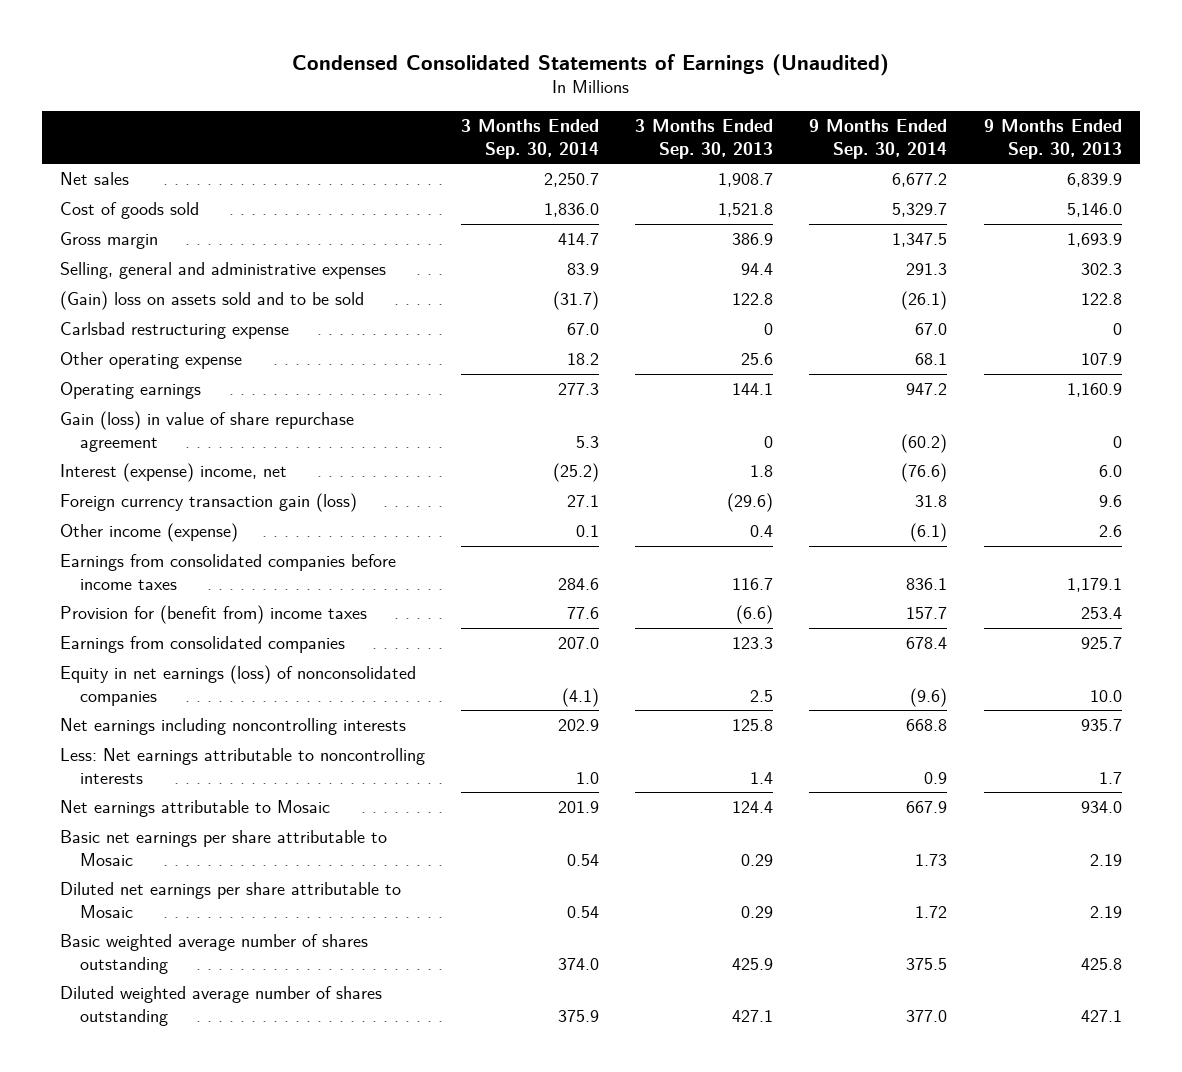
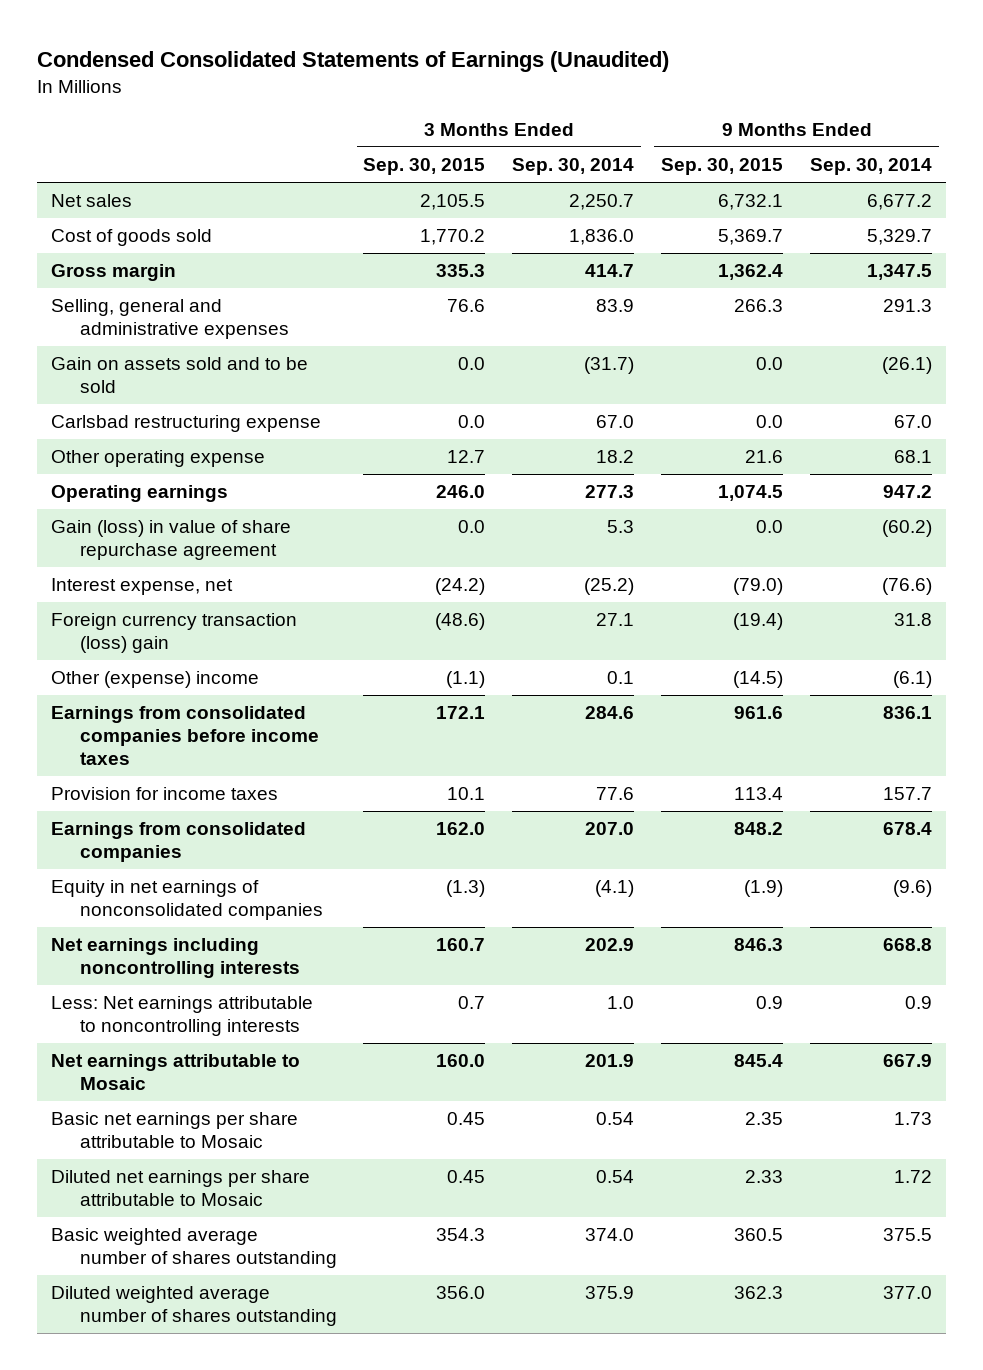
[635,119,774,159] 3 Months Ended Sep. 30, 2013 -> none
[983,119,1122,159] 9 Months Ended Sep. 30, 2013 -> none
none -> [363,158,486,176] Sep. 30, 2015
none -> [661,158,784,176] Sep. 30, 2015
[60,291,365,311] (Gain) loss on assets sold and to be sold -> [50,357,308,394] Gain on assets sold and to be sold
[60,463,288,483] Interest (expense) income, net -> [50,578,233,596] Interest expense, net
[60,493,358,513] Foreign currency transaction gain (loss) -> [50,613,297,654] Foreign currency transaction (loss) gain
[60,523,239,543] Other income (expense) -> [50,671,259,689] Other (expense) income
[60,605,368,625] Provision for (benefit from) income taxes -> [50,787,278,801] Provision for income taxes
[60,665,417,706] Equity in net earnings (loss) of nonconsolidated companies -> [50,880,323,921] Equity in net earnings of nonconsolidated companies

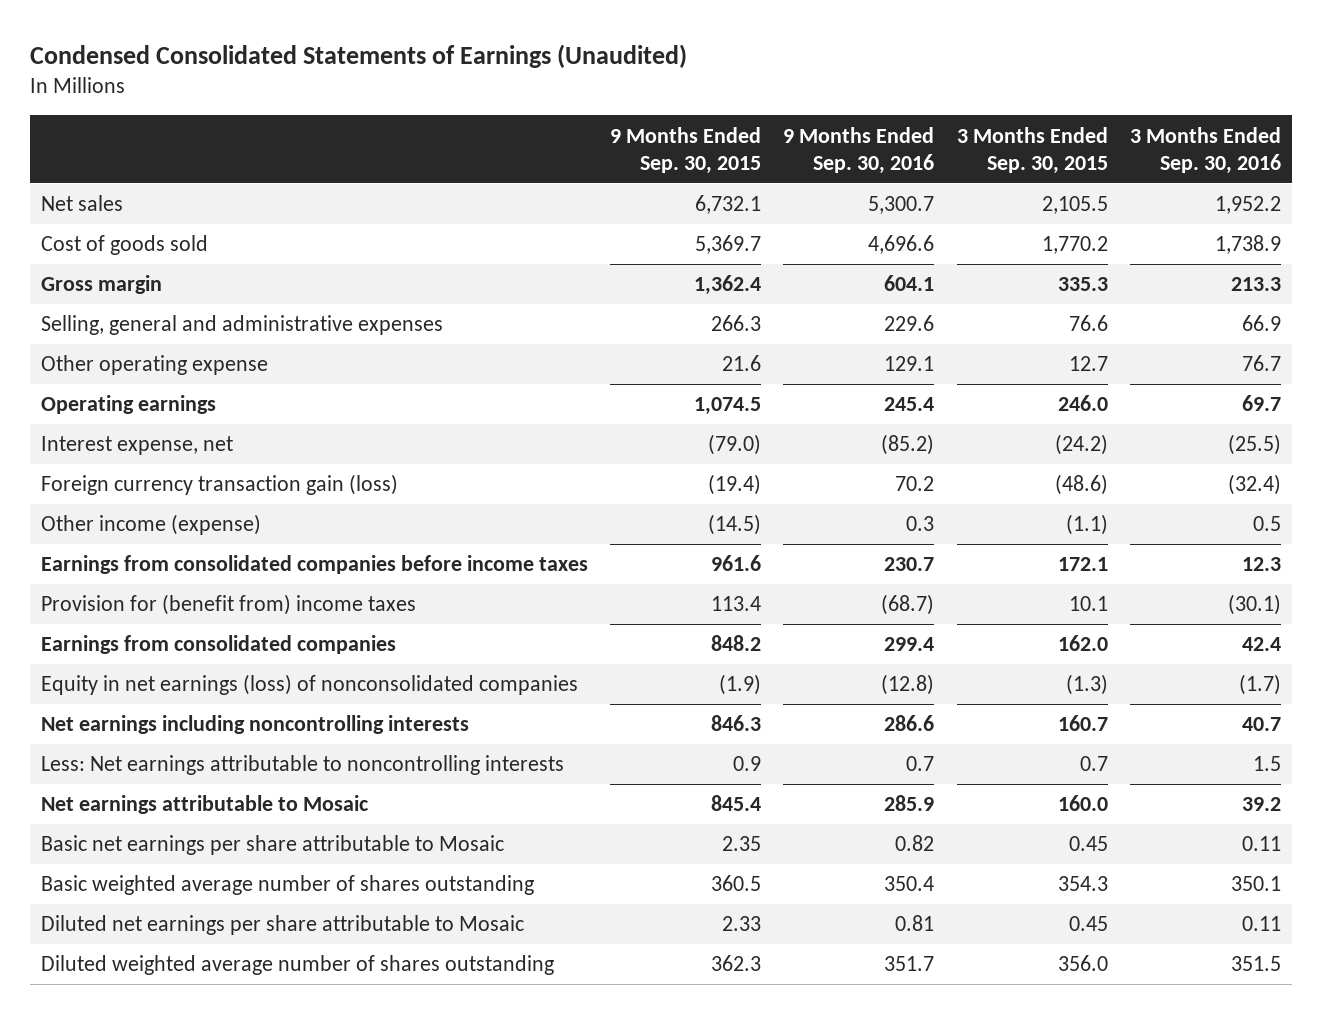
[512,158,635,176] Sep. 30, 2014 -> none
[810,158,933,176] Sep. 30, 2014 -> none
none -> [783,126,935,174] 9 Months Ended Sep. 30, 2016
none -> [1129,126,1281,174] 3 Months Ended Sep. 30, 2016
[50,357,308,394] Gain on assets sold and to be sold -> none
[50,415,321,433] Carlsbad restructuring expense -> none
[50,520,291,561] Gain (loss) in value of share repurchase agreement -> none
[50,613,297,654] Foreign currency transaction (loss) gain -> [40,474,398,496] Foreign currency transaction gain (loss)
[50,671,259,689] Other (expense) income -> [40,514,261,536] Other income (expense)
[50,787,278,801] Provision for income taxes -> [40,594,416,616] Provision for (benefit from) income taxes
[50,880,323,921] Equity in net earnings of nonconsolidated companies -> [40,674,578,696] Equity in net earnings (loss) of nonconsolidated companies
[50,1170,310,1207] Diluted net earnings per share attributable to Mosaic -> [40,915,524,936] Diluted net earnings per share attributable to Mosaic

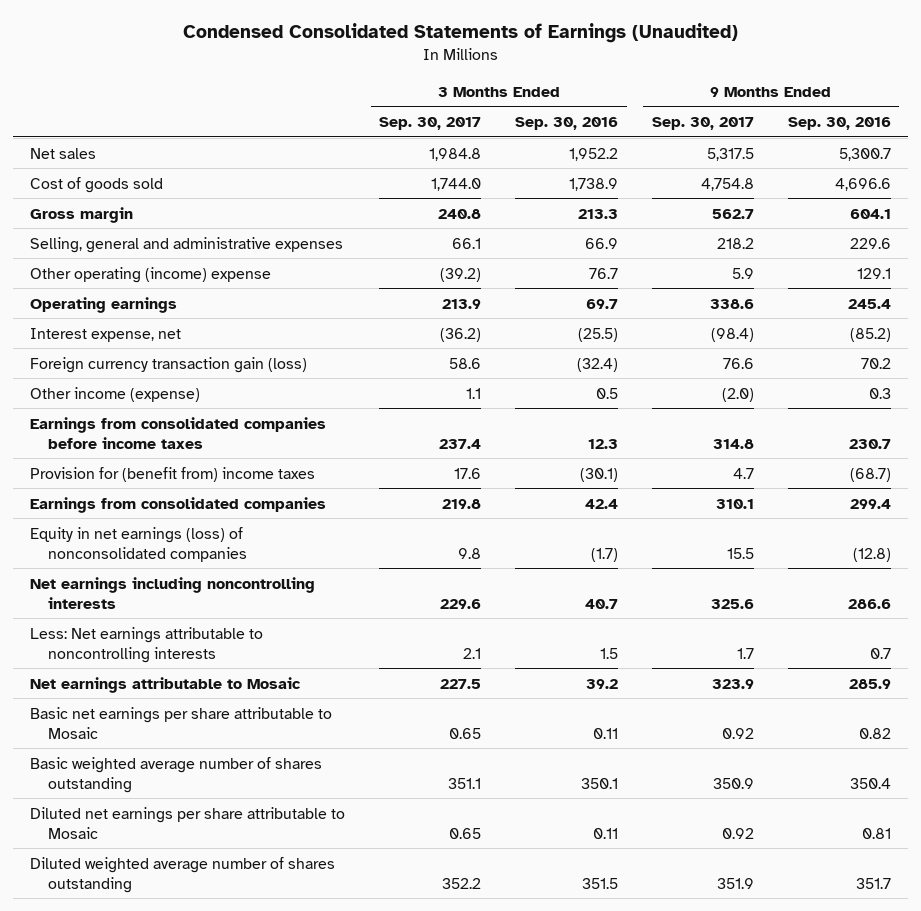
[610,126,762,174] 9 Months Ended Sep. 30, 2015 -> none
[956,126,1108,174] 3 Months Ended Sep. 30, 2015 -> none
none -> [379,117,482,131] Sep. 30, 2017
none -> [651,117,754,131] Sep. 30, 2017
[40,355,268,376] Other operating expense -> [30,266,272,283] Other operating (income) expense

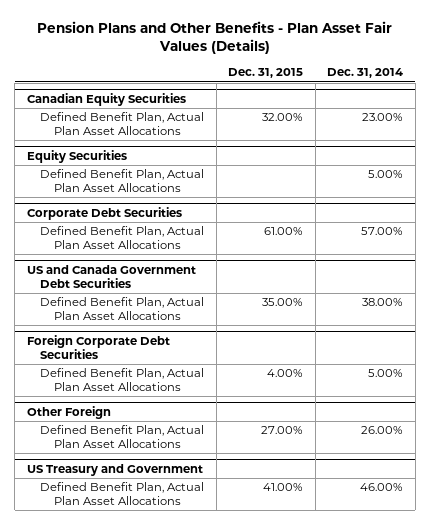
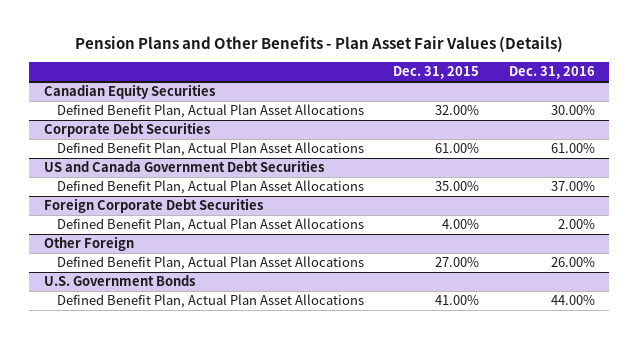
[327,68,404,79] Dec. 31, 2014 -> none
none -> [508,66,595,80] Dec. 31, 2016
[26,150,127,164] Equity Securities -> none
[40,169,205,193] Defined Benefit Plan, Actual Plan Asset Allocations -> none
[26,464,203,477] US Treasury and Government -> [43,275,195,287] U.S. Government Bonds

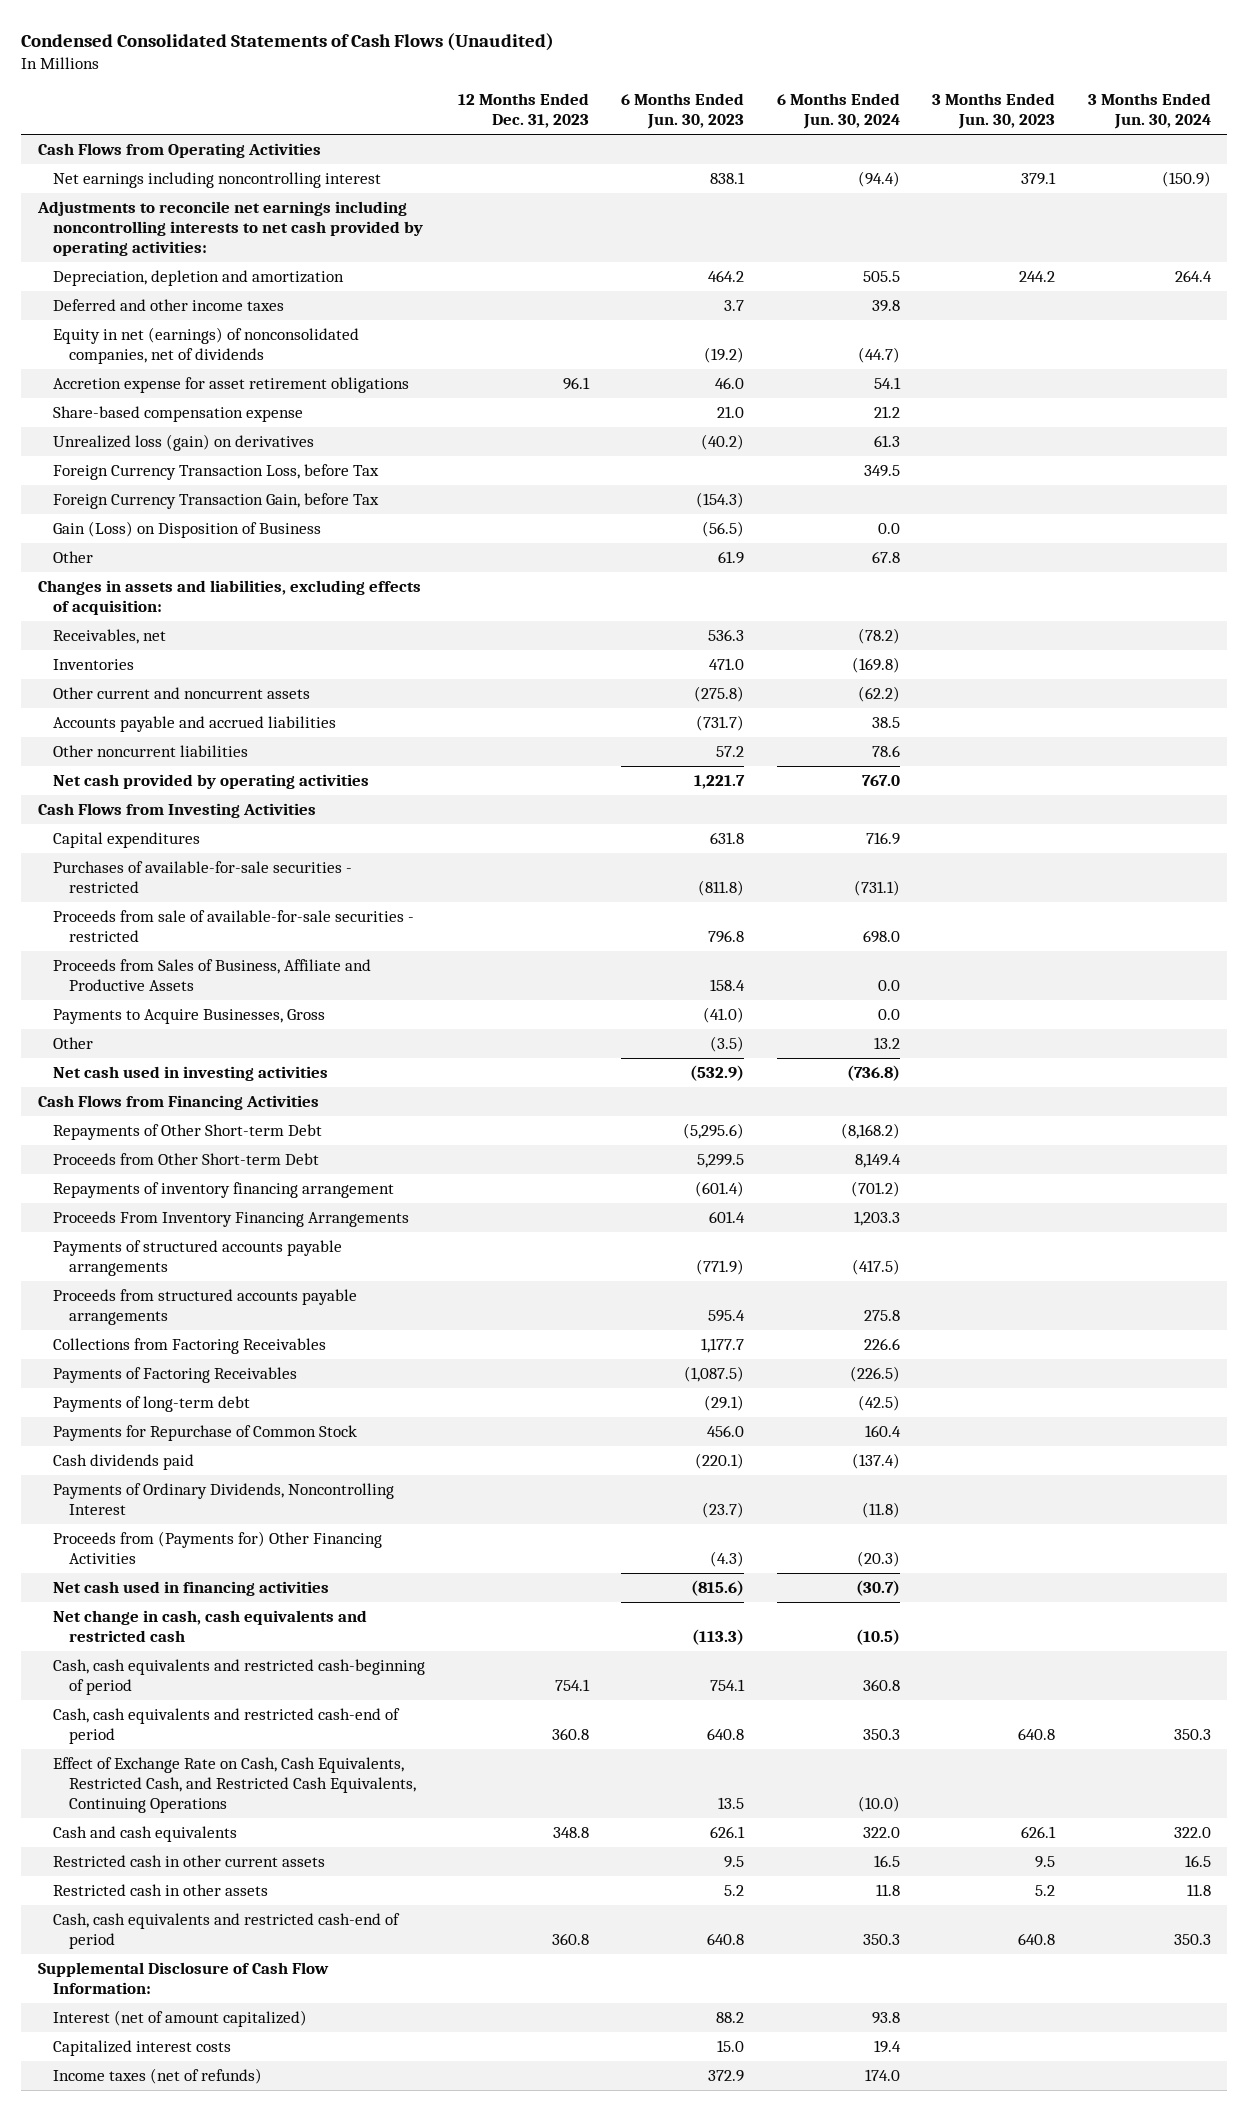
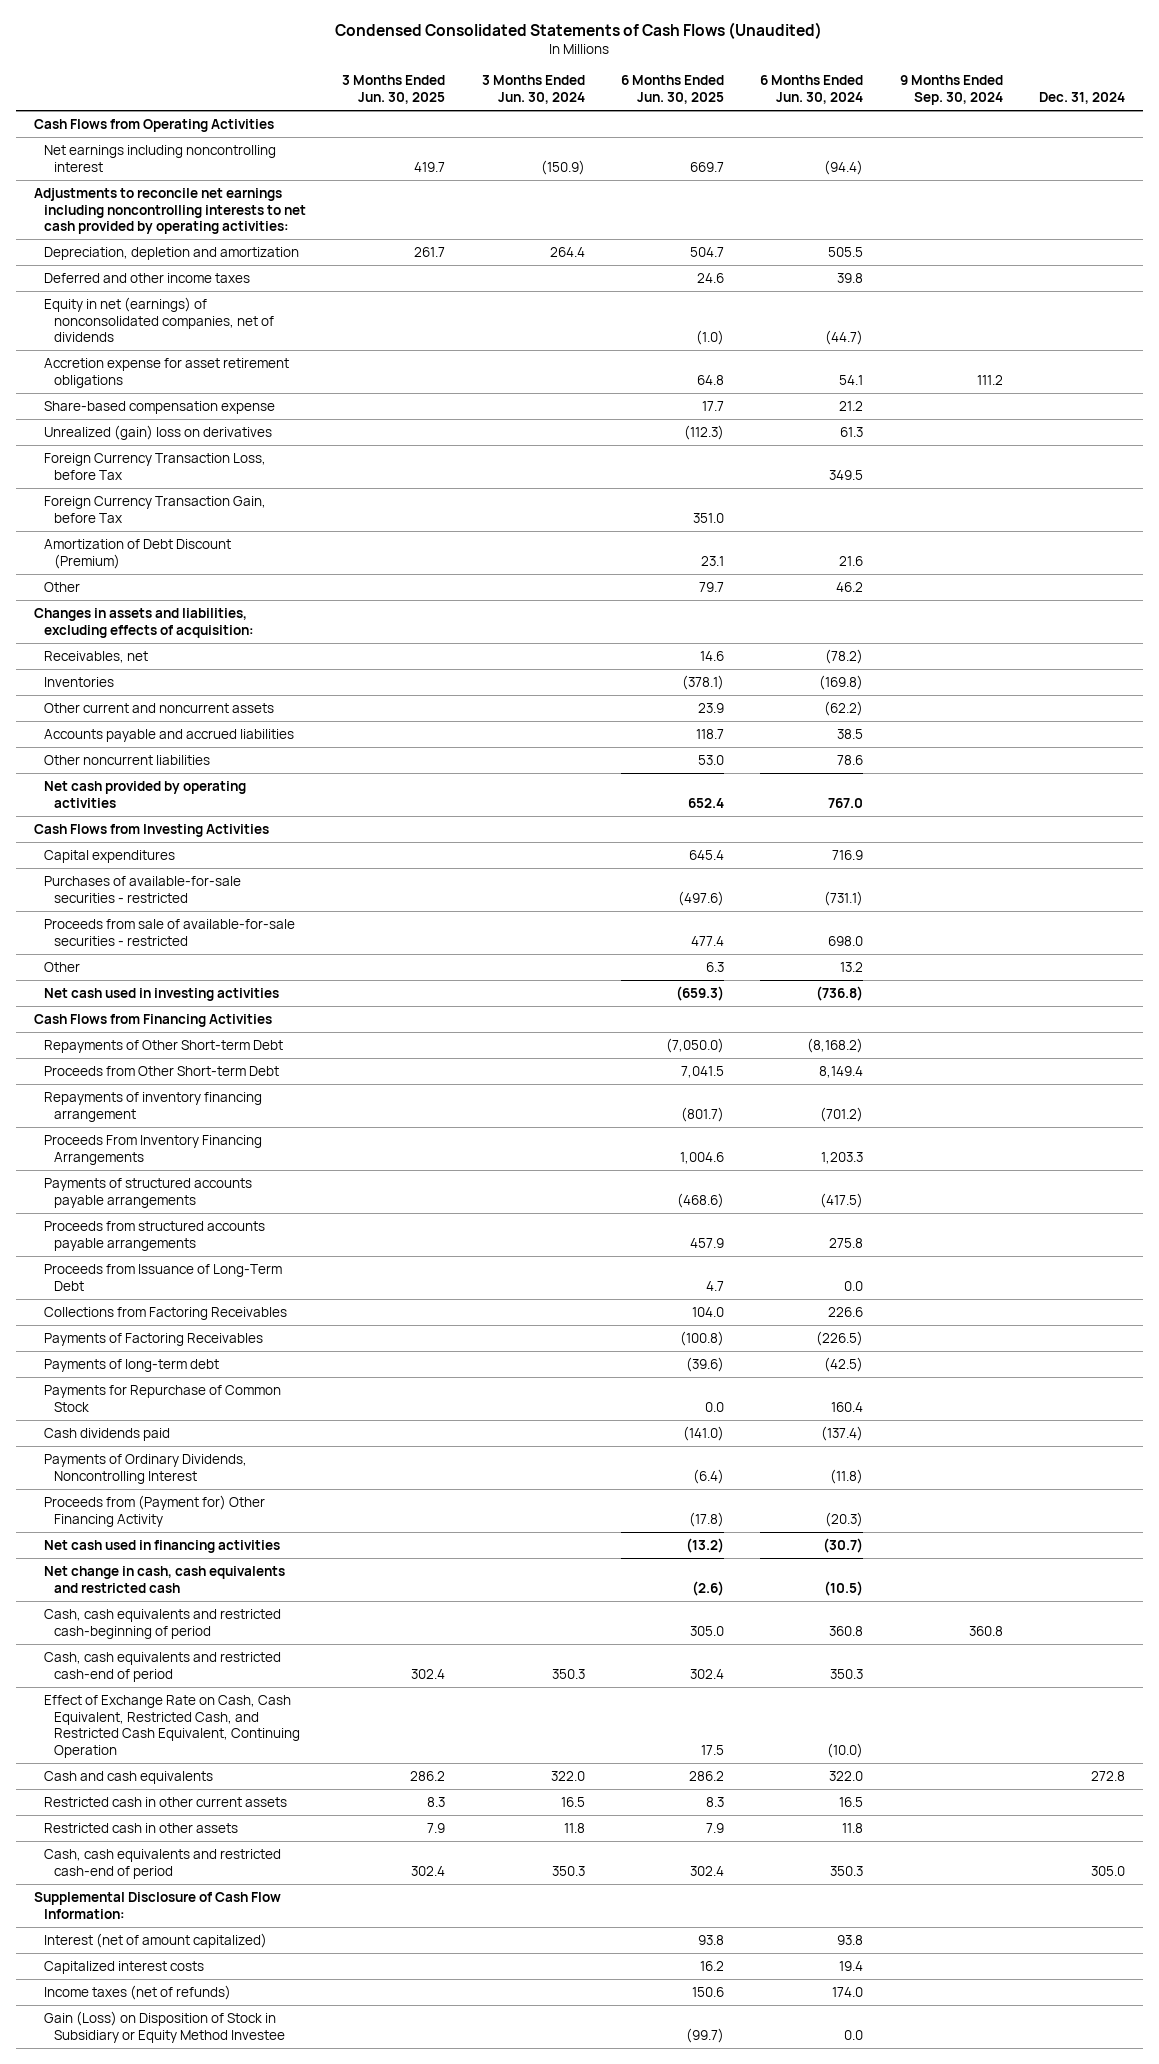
[457,93,589,129] 12 Months Ended Dec. 31, 2023 -> none
[621,93,745,130] 6 Months Ended Jun. 30, 2023 -> none
[932,93,1056,130] 3 Months Ended Jun. 30, 2023 -> none
none -> [342,75,446,105] 3 Months Ended Jun. 30, 2025
none -> [621,75,725,105] 6 Months Ended Jun. 30, 2025
none -> [899,75,1003,106] 9 Months Ended Sep. 30, 2024
none -> [1039,92,1126,105] Dec. 31, 2024
[53,434,315,452] Unrealized loss (gain) on derivatives -> [44,424,273,440] Unrealized (gain) loss on derivatives
[53,521,322,539] Gain (Loss) on Disposition of Business -> none
none -> [44,538,232,569] Amortization of Debt Discount (Premium)
[871,551,900,564] 67.8 -> [836,581,864,592] 46.2
[53,959,372,992] Proceeds from Sales of Business, Affiliate and Productive Assets -> none
[53,1009,326,1025] Payments to Acquire Businesses, Gross -> none
none -> [44,1263,283,1291] Proceeds from Issuance of Long-Term Debt
[53,1531,383,1565] Proceeds from (Payments for) Other Financing Activities -> [44,1494,266,1527] Proceeds from (Payment for) Other Financing Activity
[53,1757,417,1814] Effect of Exchange Rate on Cash, Cash Equivalents, Restricted Cash, and Restricted Cash Equivalents, Continuing Operations -> [44,1694,301,1759] Effect of Exchange Rate on Cash, Cash Equivalent, Restricted Cash, and Restricted Cash Equivalent, Continuing Operation
none -> [44,2010,286,2043] Gain (Loss) on Disposition of Stock in Subsidiary or Equity Method Investee

